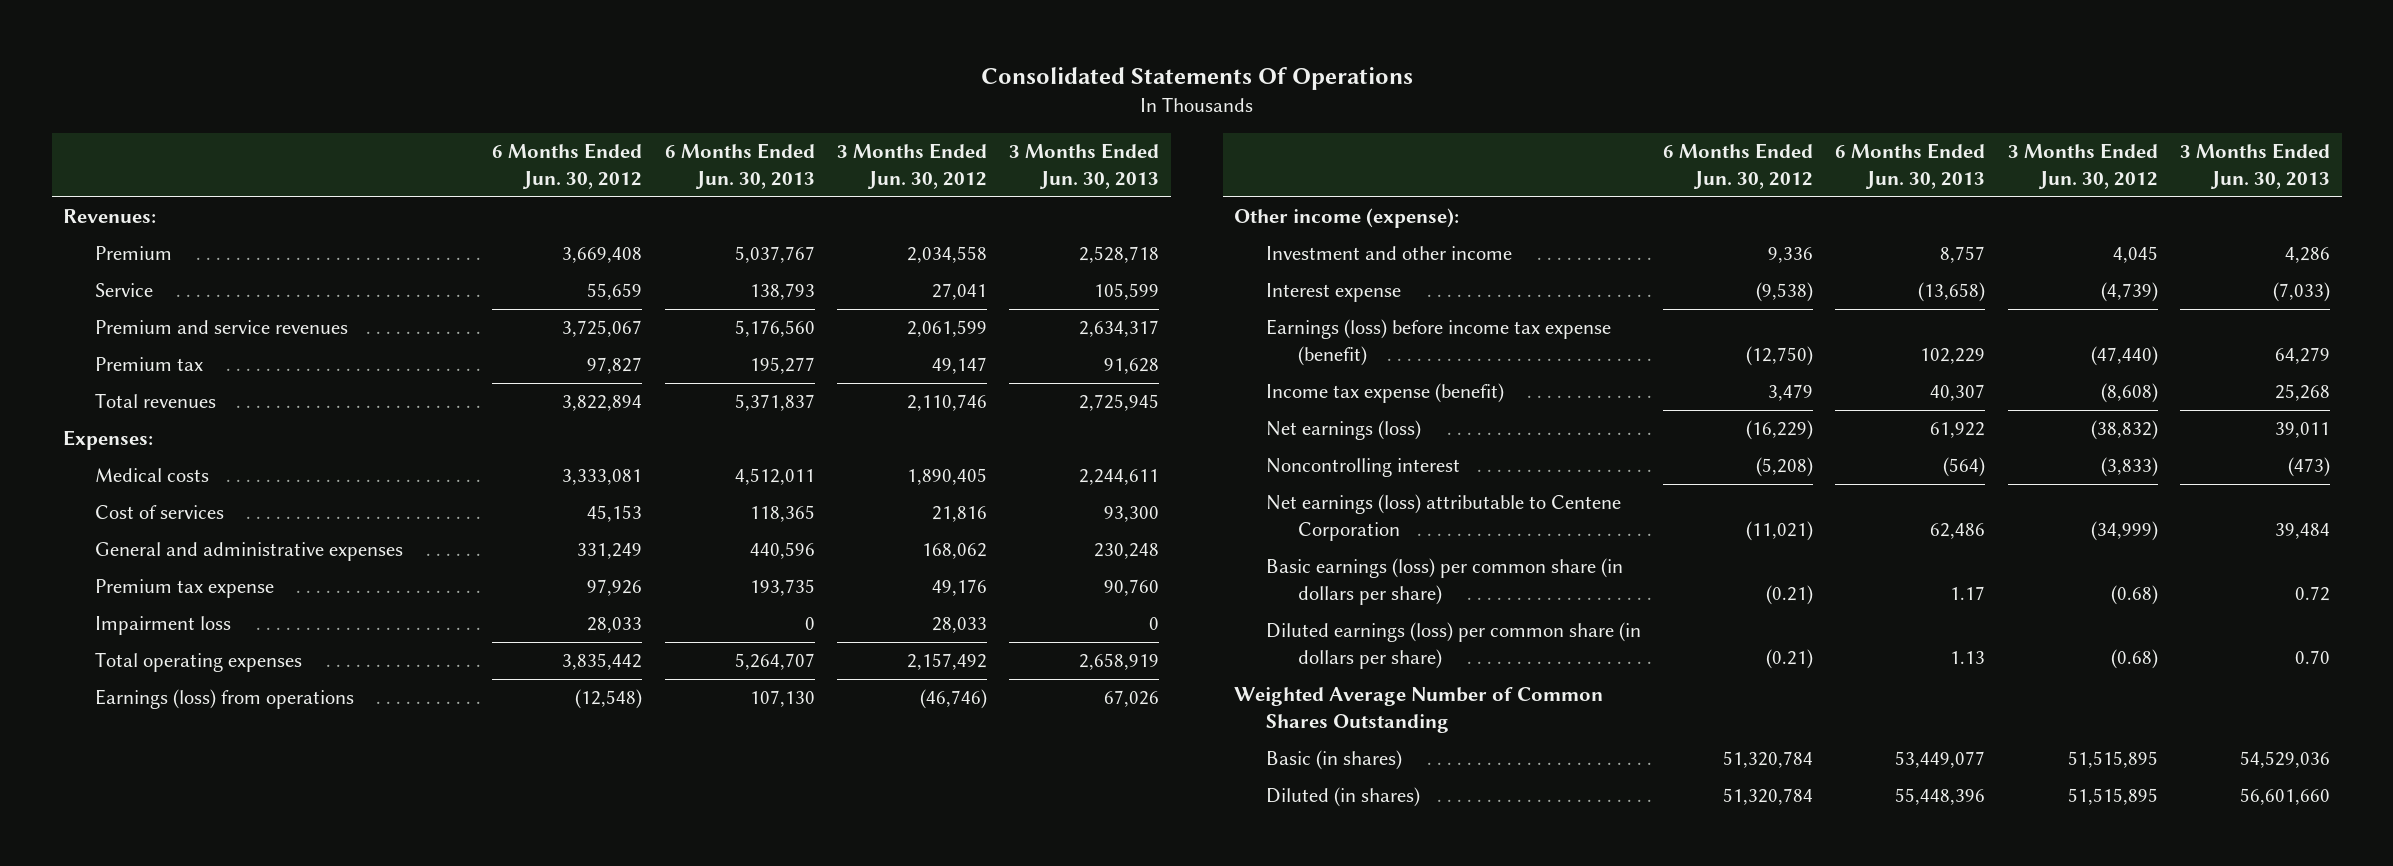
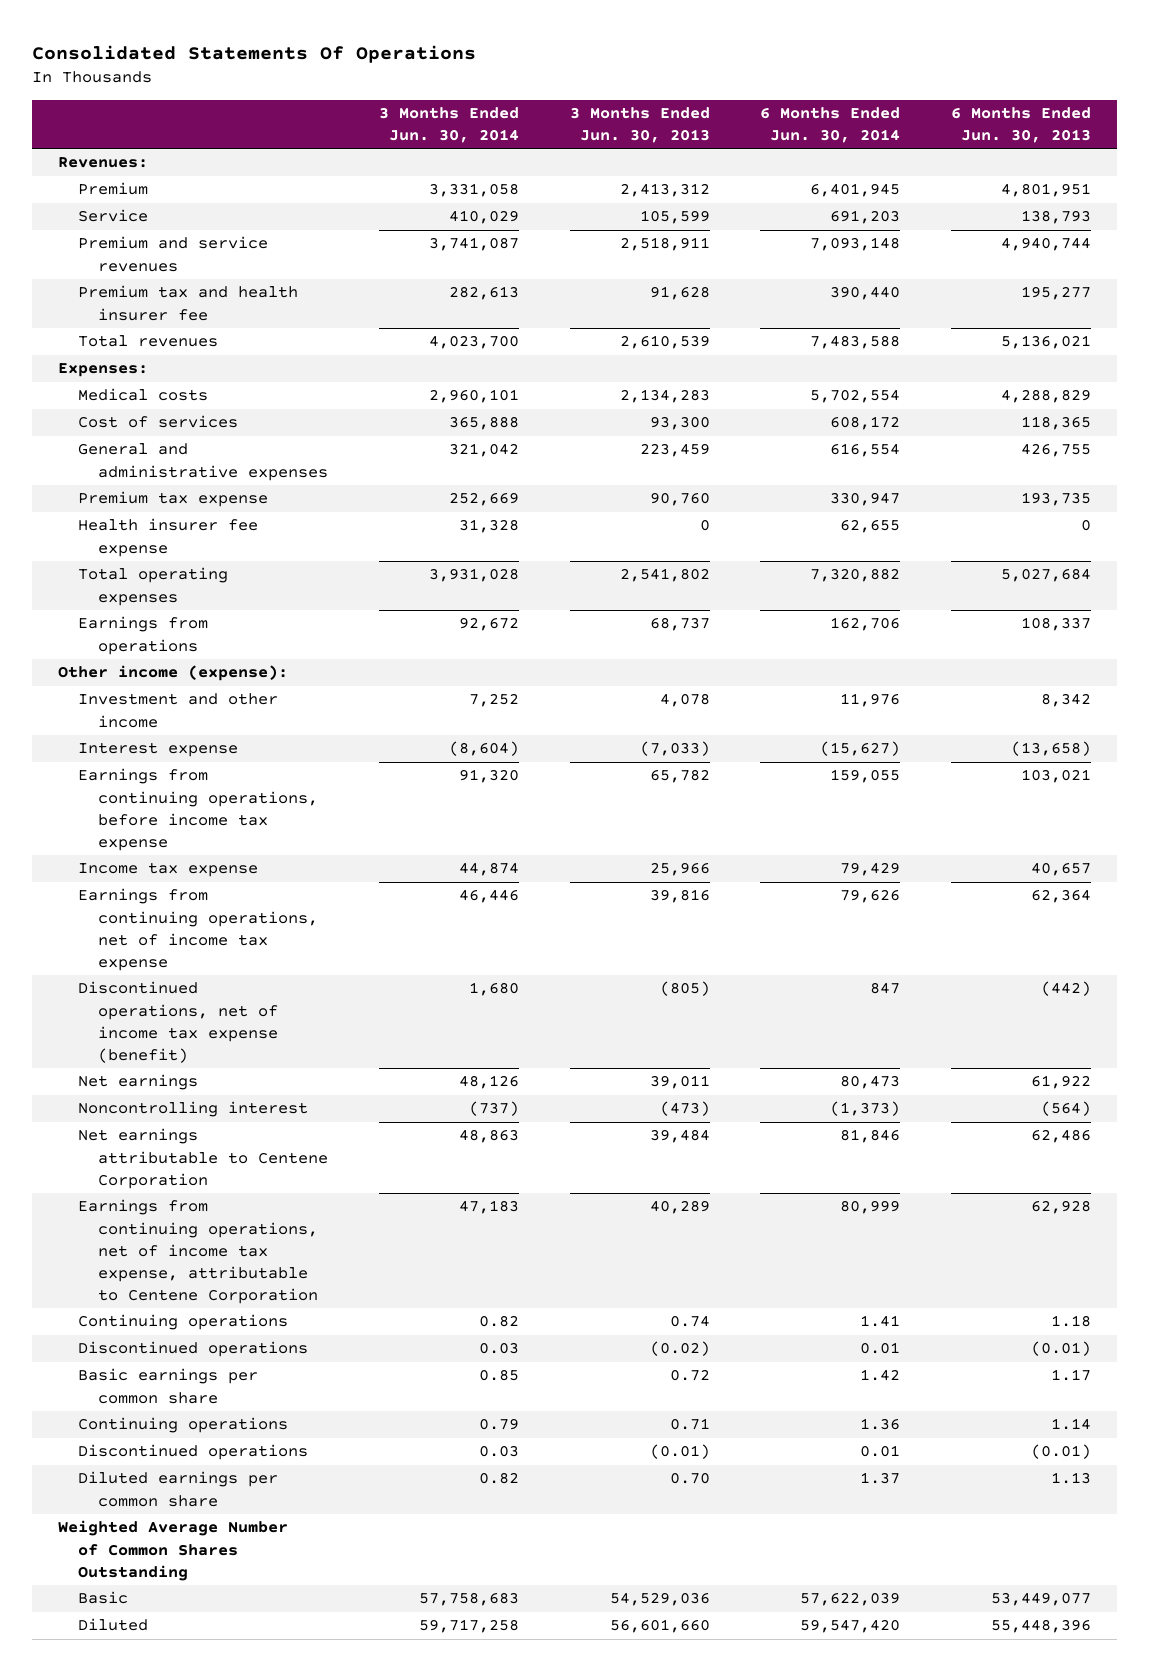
[492,142,643,189] 6 Months Ended Jun. 30, 2012 -> none
[837,142,988,189] 3 Months Ended Jun. 30, 2012 -> none
none -> [378,107,519,144] 3 Months Ended Jun. 30, 2014
none -> [760,107,901,144] 6 Months Ended Jun. 30, 2014
[734,246,815,264] 5,037,767 -> [1001,183,1092,198] 4,801,951
[1079,246,1160,264] 2,528,718 -> [619,183,710,198] 2,413,312
[734,320,815,338] 5,176,560 -> [1001,237,1092,252] 4,940,744
[1079,320,1160,338] 2,634,317 -> [619,237,710,252] 2,518,911
[94,357,203,372] Premium tax -> [77,285,298,321] Premium tax and health insurer fee
[734,394,815,412] 5,371,837 -> [1001,335,1092,350] 5,136,021
[1079,394,1160,412] 2,725,945 -> [619,335,710,350] 2,610,539
[734,468,815,486] 4,512,011 -> [1001,389,1092,404] 4,288,829
[1079,469,1160,486] 2,244,611 -> [619,389,710,404] 2,134,283
[749,542,815,560] 440,596 -> [1021,443,1092,458] 426,755
[1094,543,1160,560] 230,248 -> [639,443,710,458] 223,459
[94,616,231,636] Impairment loss -> none
none -> [77,518,258,557] Health insurer fee expense
[734,653,815,671] 5,264,707 -> [1001,568,1092,583] 5,027,684
[1079,653,1160,671] 2,658,919 -> [619,568,710,583] 2,541,802
[94,689,354,710] Earnings (loss) from operations -> [77,616,208,655] Earnings from operations
[749,690,815,708] 107,130 -> [1021,617,1092,632] 108,337
[1104,690,1160,708] 67,026 -> [649,617,710,632] 68,737
[1940,246,1986,264] 8,757 -> [1041,693,1092,708] 8,342
[2285,247,2331,264] 4,286 -> [659,693,710,708] 4,078
[1265,319,1611,367] Earnings (loss) before income tax expense (benefit) -> [77,768,319,852] Earnings from continuing operations, before income tax expense
[1920,348,1986,365] 102,229 -> [1021,769,1092,784] 103,021
[2275,347,2331,365] 64,279 -> [649,769,710,784] 65,782
[1265,383,1504,404] Income tax expense (benefit) -> [77,862,258,878] Income tax expense
[1930,384,1986,402] 40,307 -> [1031,862,1092,877] 40,657
[2275,384,2331,402] 25,268 -> [649,862,710,877] 25,966
none -> [77,888,319,972] Earnings from continuing operations, net of income tax expense
none -> [77,981,279,1064] Discontinued operations, net of income tax expense (benefit)
[1265,420,1421,441] Net earnings (loss) -> [77,1074,198,1091] Net earnings
[1265,494,1621,542] Net earnings (loss) attributable to Centene Corporation -> [77,1128,329,1189] Net earnings attributable to Centene Corporation
none -> [77,1199,319,1305] Earnings from continuing operations, net of income tax expense, attributable to Centene Corporation
none -> [77,1314,288,1331] Continuing operations
none -> [77,1341,308,1358] Discontinued operations
[1265,558,1623,606] Basic earnings (loss) per common share (in dollars per share) -> [77,1368,258,1404] Basic earnings per common share
none -> [77,1417,288,1434] Continuing operations
none -> [77,1444,308,1461] Discontinued operations
[1265,622,1641,670] Diluted earnings (loss) per common share (in dollars per share) -> [77,1471,278,1507] Diluted earnings per common share
[1265,750,1402,771] Basic (in shares) -> [77,1591,128,1605] Basic
[1265,787,1420,808] Diluted (in shares) -> [77,1618,148,1632] Diluted

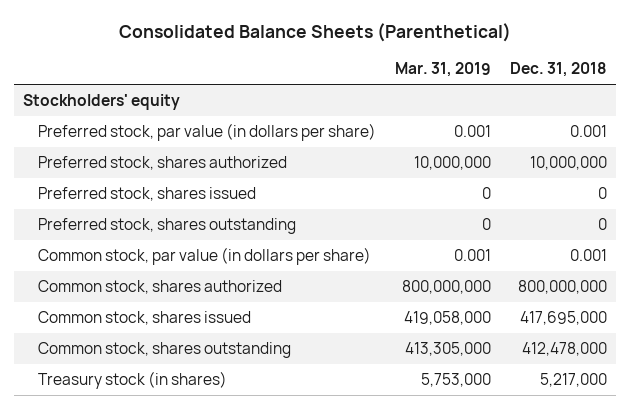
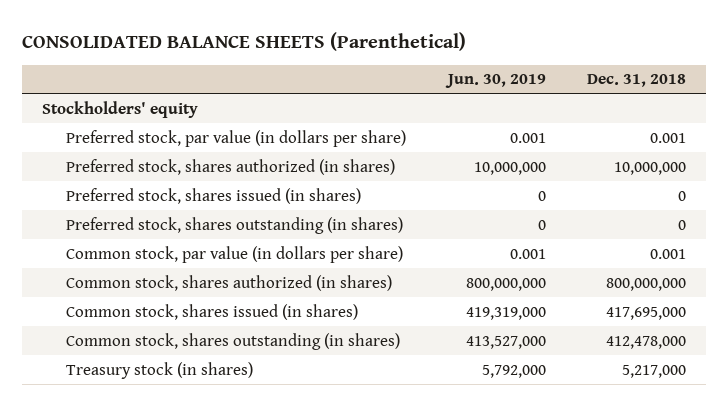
[119,22,512,42] Consolidated Balance Sheets (Parenthetical) -> [21,31,466,51] CONSOLIDATED BALANCE SHEETS (Parenthetical)
[394,62,491,78] Mar. 31, 2019 -> none
none -> [444,74,546,89] Jun. 30, 2019
[38,156,288,171] Preferred stock, shares authorized -> [66,158,396,175] Preferred stock, shares authorized (in shares)
[38,187,257,202] Preferred stock, shares issued -> [66,187,362,204] Preferred stock, shares issued (in shares)
[38,218,297,235] Preferred stock, shares outstanding -> [66,216,404,234] Preferred stock, shares outstanding (in shares)
[38,280,283,295] Common stock, shares authorized -> [66,274,393,291] Common stock, shares authorized (in shares)
[38,311,252,326] Common stock, shares issued -> [66,303,359,320] Common stock, shares issued (in shares)
[38,342,292,359] Common stock, shares outstanding -> [66,332,401,350] Common stock, shares outstanding (in shares)

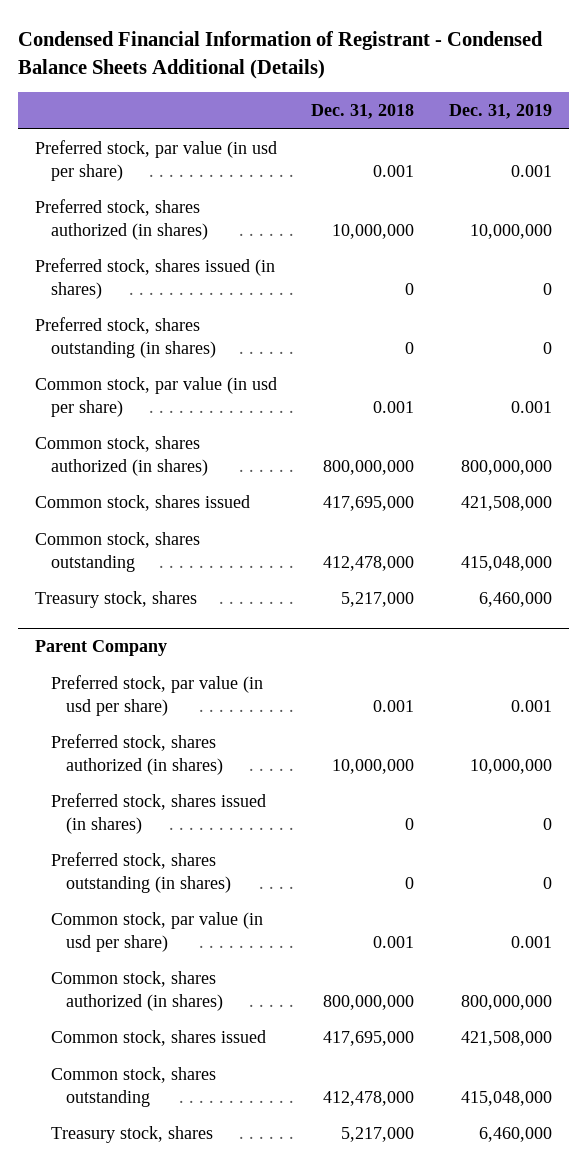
[21,31,466,51] CONSOLIDATED BALANCE SHEETS (Parenthetical) -> [18,31,544,80] Condensed Financial Information of Registrant - Condensed Balance Sheets Additional (Details)
[444,74,546,89] Jun. 30, 2019 -> none
none -> [448,104,552,120] Dec. 31, 2019
[42,100,199,118] Stockholders' equity -> none
[66,129,407,147] Preferred stock, par value (in dollars per share) -> [35,140,278,181] Preferred stock, par value (in usd per share)
[66,245,404,263] Common stock, par value (in dollars per share) -> [35,377,278,417] Common stock, par value (in usd per share)
[66,303,359,320] Common stock, shares issued (in shares) -> [35,495,251,512] Common stock, shares issued
[66,332,401,350] Common stock, shares outstanding (in shares) -> [35,532,201,572] Common stock, shares outstanding
[66,361,254,379] Treasury stock (in shares) -> [35,591,198,609] Treasury stock, shares
none -> [35,640,168,657] Parent Company
none -> [50,675,263,716] Preferred stock, par value (in usd per share)
none -> [50,734,224,775] Preferred stock, shares authorized (in shares)
none -> [50,793,266,834] Preferred stock, shares issued (in shares)
none -> [50,852,232,893] Preferred stock, shares outstanding (in shares)
none -> [50,912,263,952] Common stock, par value (in usd per share)
none -> [50,971,224,1011] Common stock, shares authorized (in shares)
none -> [50,1030,266,1047] Common stock, shares issued
none -> [50,1067,216,1107] Common stock, shares outstanding
none -> [50,1126,213,1144] Treasury stock, shares

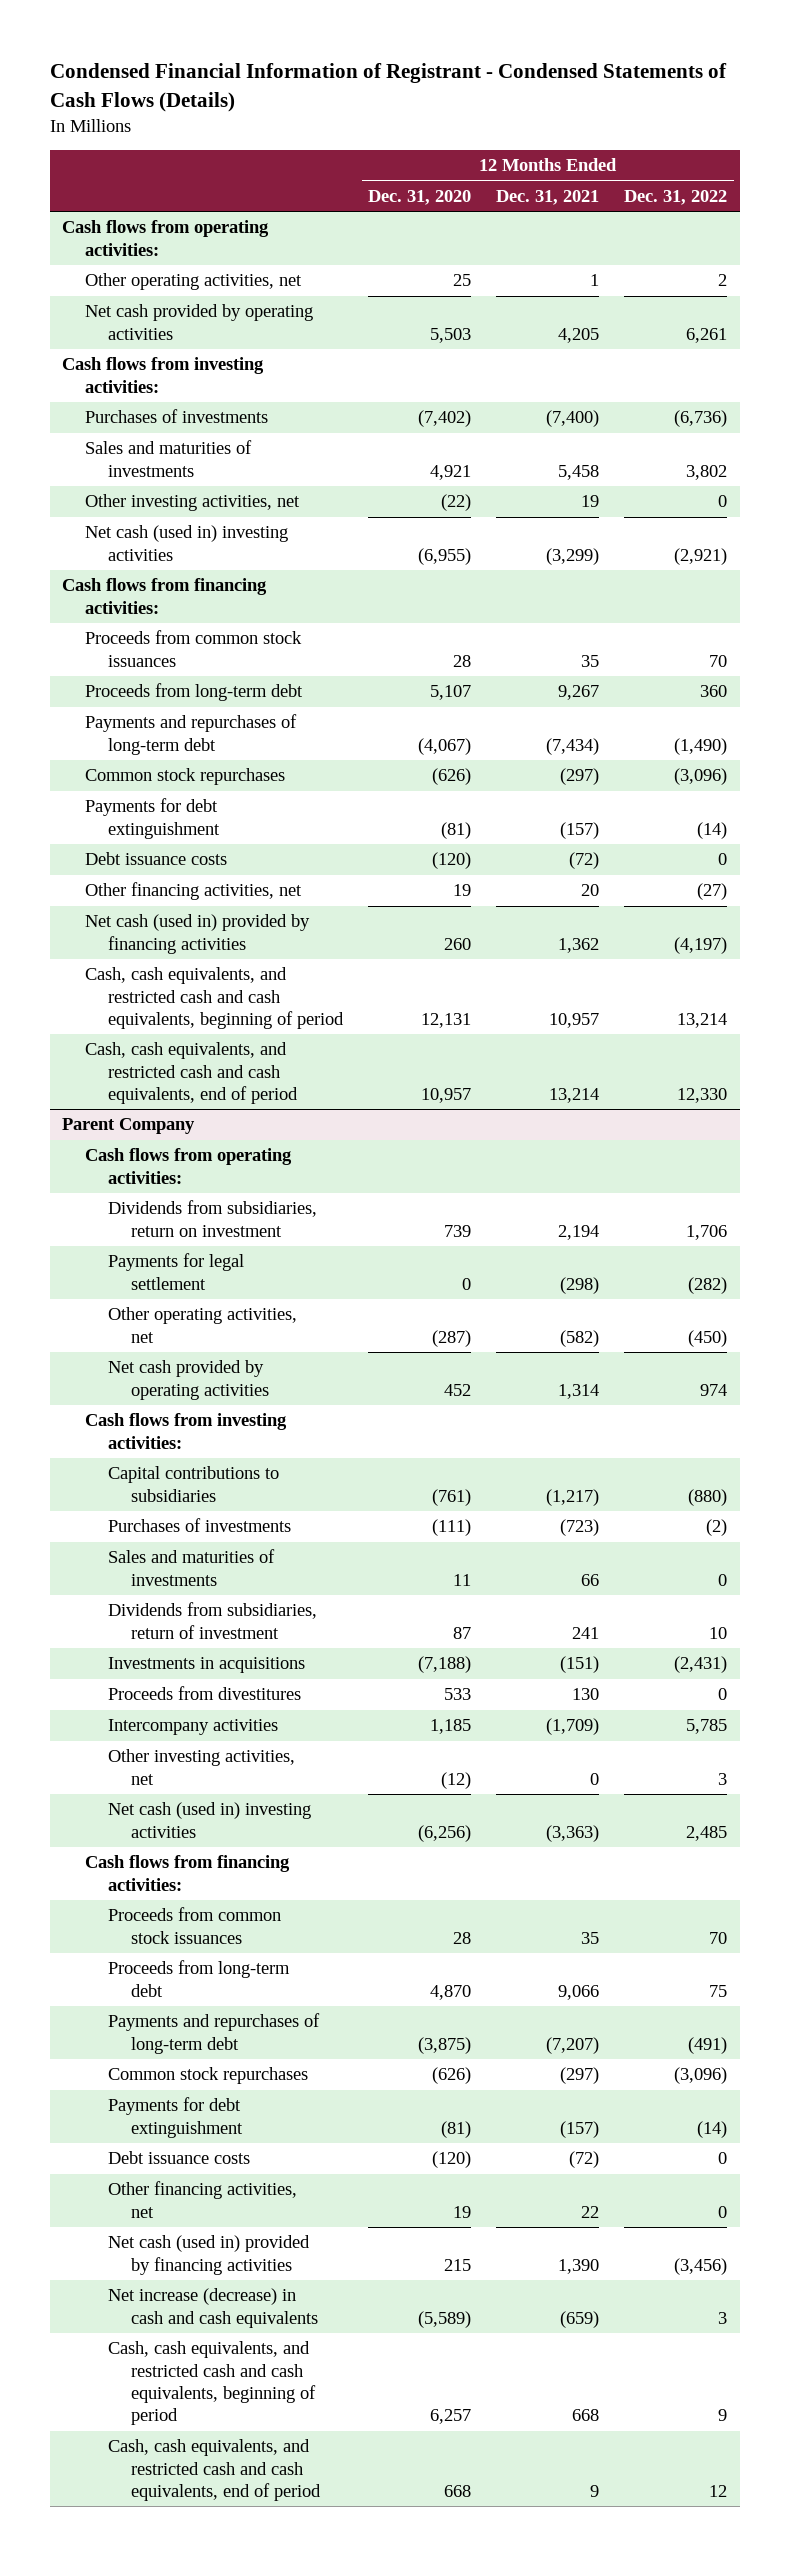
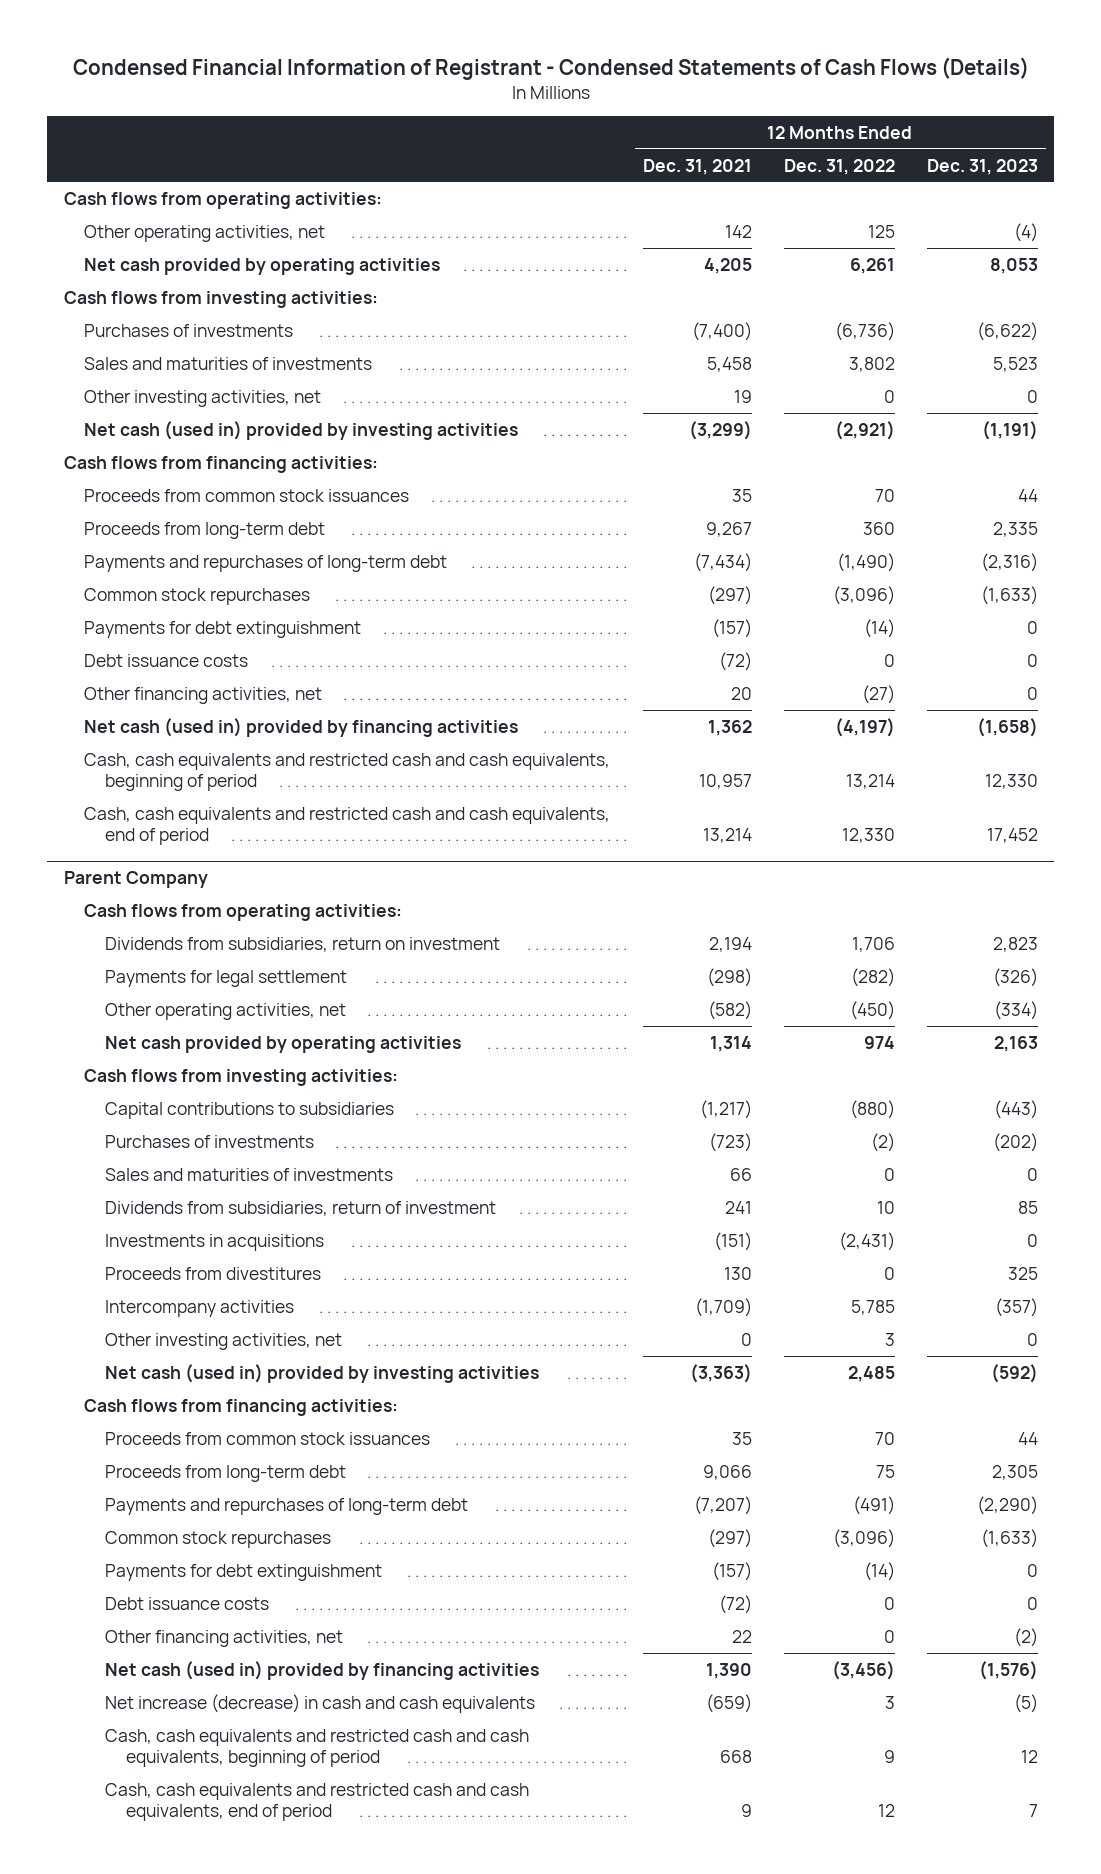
[368,190,472,206] Dec. 31, 2020 -> none
none -> [926,158,1038,175] Dec. 31, 2023
[590,274,600,287] 1 -> [724,224,752,238] 142
[718,274,728,287] 2 -> [867,224,895,238] 125
[85,525,289,561] Net cash (used in) investing activities -> [84,420,519,440] Net cash (used in) provided by investing activities
[85,967,345,1029] Cash, cash equivalents, and restricted cash and cash equivalents, beginning of period -> [84,752,611,791] Cash, cash equivalents and restricted cash and cash equivalents, beginning of period
[85,1042,299,1104] Cash, cash equivalents, and restricted cash and cash equivalents, end of period -> [84,806,611,845] Cash, cash equivalents and restricted cash and cash equivalents, end of period
[108,1802,312,1838] Net cash (used in) investing activities -> [105,1363,540,1383] Net cash (used in) provided by investing activities
[108,2341,317,2426] Cash, cash equivalents, and restricted cash and cash equivalents, beginning of period -> [105,1728,530,1767] Cash, cash equivalents and restricted cash and cash equivalents, beginning of period
[108,2439,322,2501] Cash, cash equivalents, and restricted cash and cash equivalents, end of period -> [105,1782,530,1821] Cash, cash equivalents and restricted cash and cash equivalents, end of period

